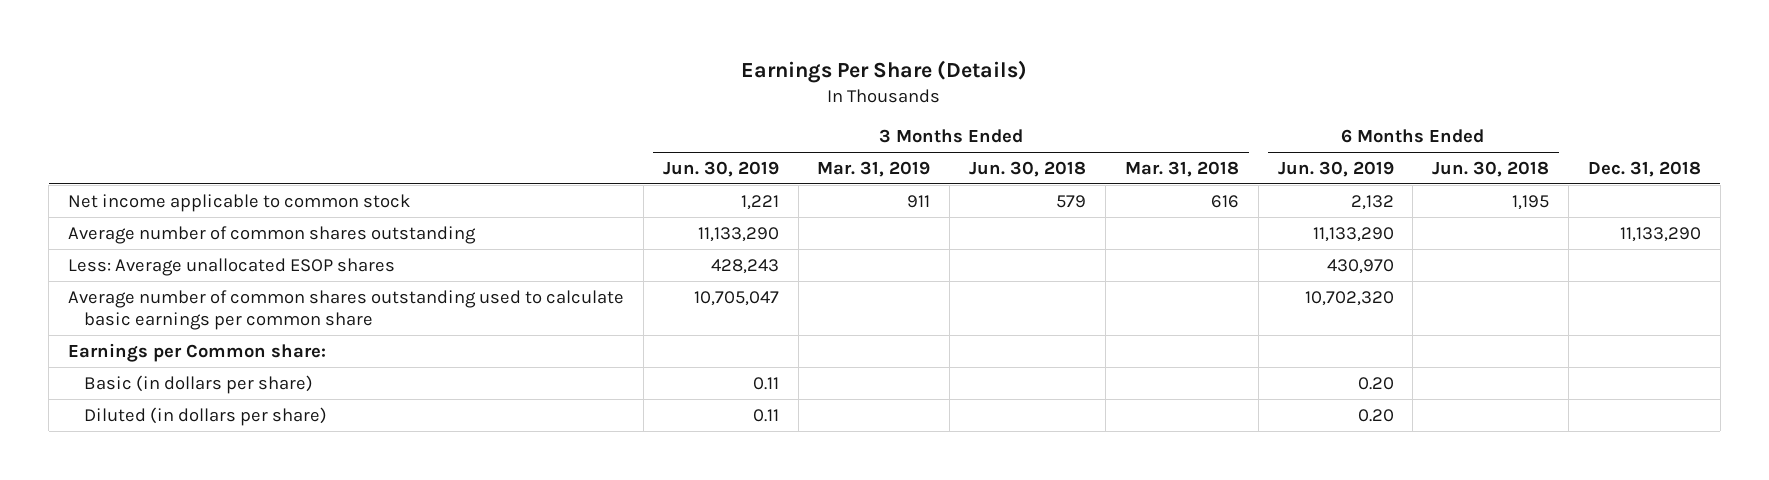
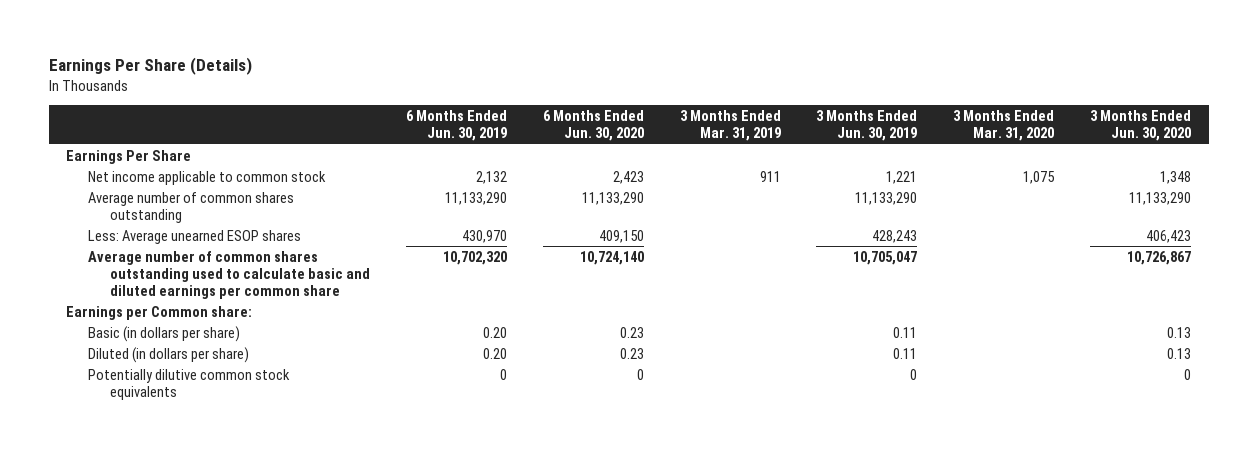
[969,161,1087,178] Jun. 30, 2018 -> none
[1124,161,1239,178] Mar. 31, 2018 -> none
[1432,161,1550,178] Jun. 30, 2018 -> none
[1587,161,1701,178] Dec. 31, 2018 -> none
none -> [542,110,644,142] 6 Months Ended Jun. 30, 2020
none -> [953,110,1055,142] 3 Months Ended Mar. 31, 2020
none -> [1089,110,1191,142] 3 Months Ended Jun. 30, 2020
none -> [66,149,192,164] Earnings Per Share
[68,257,396,276] Less: Average unallocated ESOP shares -> [88,229,302,244] Less: Average unearned ESOP shares
[68,289,625,330] Average number of common shares outstanding used to calculate basic earnings per common share -> [88,250,371,299] Average number of common shares outstanding used to calculate basic and diluted earnings per common share
none -> [88,368,291,400] Potentially dilutive common stock equivalents

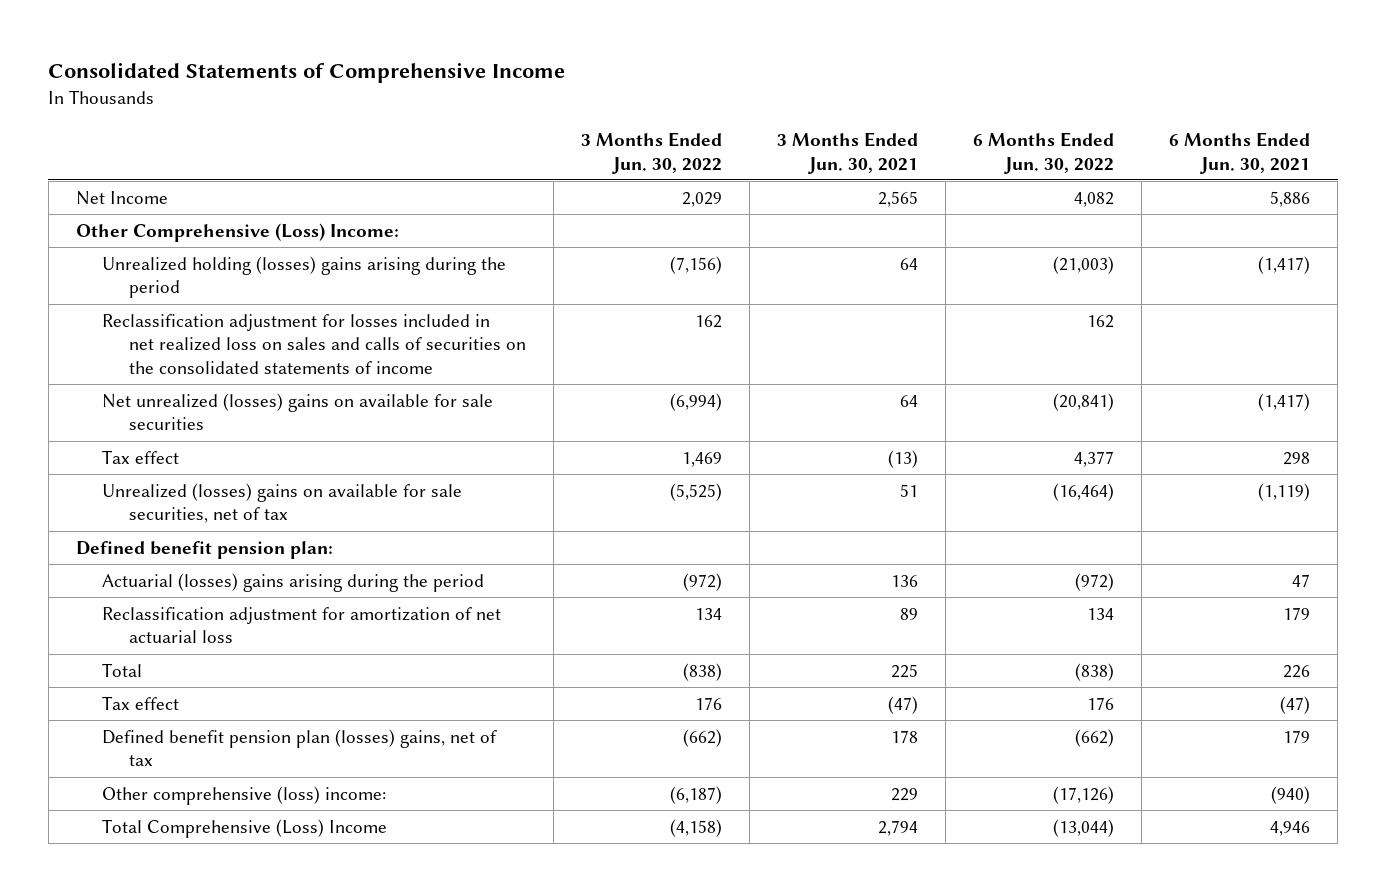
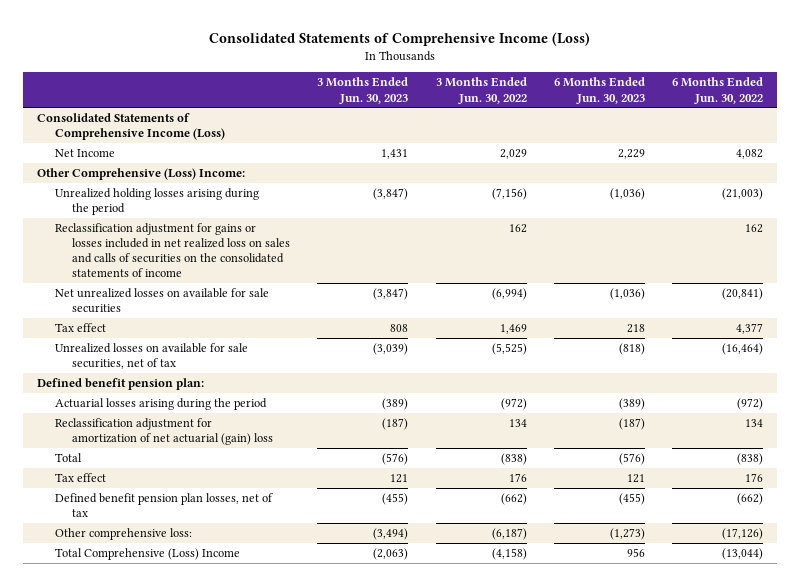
[48,62,566,84] Consolidated Statements of Comprehensive Income -> [209,31,591,46] Consolidated Statements of Comprehensive Income (Loss)
[777,131,919,174] 3 Months Ended Jun. 30, 2021 -> none
[1169,131,1311,174] 6 Months Ended Jun. 30, 2021 -> none
none -> [317,77,409,104] 3 Months Ended Jun. 30, 2023
none -> [553,77,645,104] 6 Months Ended Jun. 30, 2023
none -> [37,113,225,141] Consolidated Statements of Comprehensive Income (Loss)
[102,255,507,299] Unrealized holding (losses) gains arising during the period -> [54,188,259,216] Unrealized holding losses arising during the period
[102,313,526,374] Reclassification adjustment for losses included in net realized loss on sales and calls of securities on the consolidated statements of income -> [54,223,291,278] Reclassification adjustment for gains or losses included in net realized loss on sales and calls of securities on the consolidated statements of income
[102,392,494,431] Net unrealized (losses) gains on available for sale securities -> [54,288,269,314] Net unrealized losses on available for sale securities
[102,482,463,524] Unrealized (losses) gains on available for sale securities, net of tax -> [54,343,248,370] Unrealized losses on available for sale securities, net of tax
[102,572,485,592] Actuarial (losses) gains arising during the period -> [54,398,267,411] Actuarial losses arising during the period
[102,606,502,644] Reclassification adjustment for amortization of net actuarial loss -> [54,418,274,446] Reclassification adjustment for amortization of net actuarial (gain) loss
[102,728,498,767] Defined benefit pension plan (losses) gains, net of tax -> [54,493,273,518] Defined benefit pension plan losses, net of tax
[102,785,387,805] Other comprehensive (loss) income: -> [54,528,192,541] Other comprehensive loss:

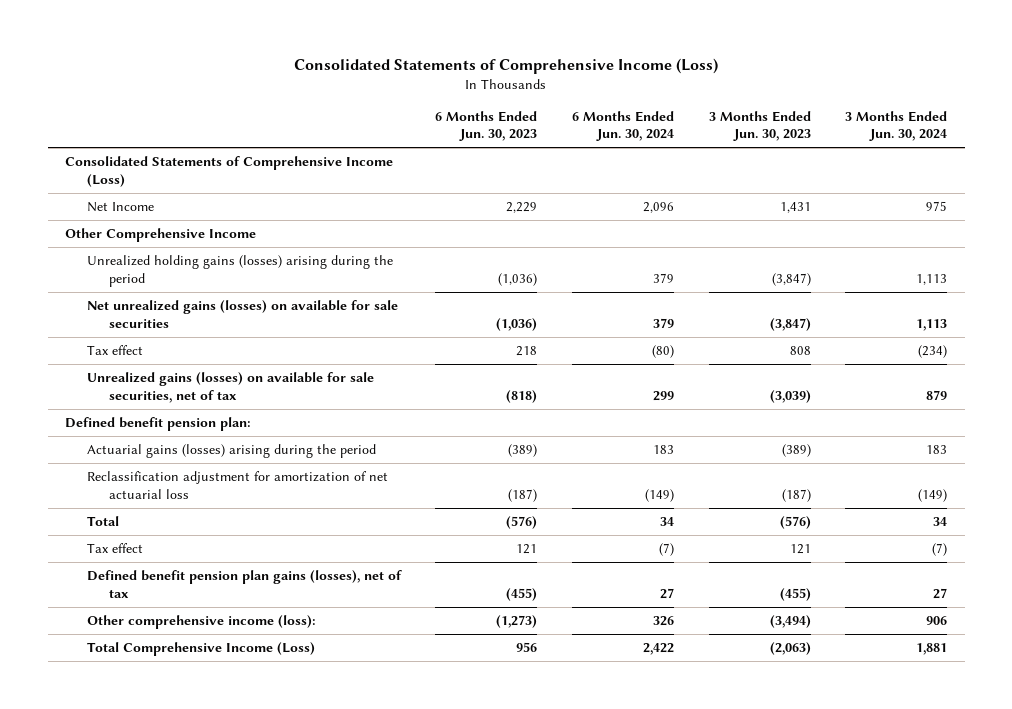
[435,77,527,104] 3 Months Ended Jun. 30, 2022 -> none
[672,77,764,104] 6 Months Ended Jun. 30, 2022 -> none
none -> [572,110,675,142] 6 Months Ended Jun. 30, 2024
none -> [845,110,948,142] 3 Months Ended Jun. 30, 2024
[54,223,291,278] Reclassification adjustment for gains or losses included in net realized loss on sales and calls of securities on the consolidated statements of income -> none
[37,168,246,181] Other Comprehensive (Loss) Income: -> [65,228,257,243] Other Comprehensive Income
[54,188,259,216] Unrealized holding losses arising during the period -> [86,255,393,287] Unrealized holding gains (losses) arising during the period
[54,288,269,314] Net unrealized losses on available for sale securities -> [86,300,398,328] Net unrealized gains (losses) on available for sale securities
[54,343,248,370] Unrealized losses on available for sale securities, net of tax -> [86,372,374,403] Unrealized gains (losses) on available for sale securities, net of tax
[54,398,267,411] Actuarial losses arising during the period -> [86,444,376,459] Actuarial gains (losses) arising during the period
[54,418,274,446] Reclassification adjustment for amortization of net actuarial (gain) loss -> [86,471,388,499] Reclassification adjustment for amortization of net actuarial loss
[54,493,273,518] Defined benefit pension plan losses, net of tax -> [86,570,402,598] Defined benefit pension plan gains (losses), net of tax
[54,528,192,541] Other comprehensive loss: -> [86,615,316,630] Other comprehensive income (loss):
[54,548,240,561] Total Comprehensive (Loss) Income -> [86,642,315,657] Total Comprehensive Income (Loss)

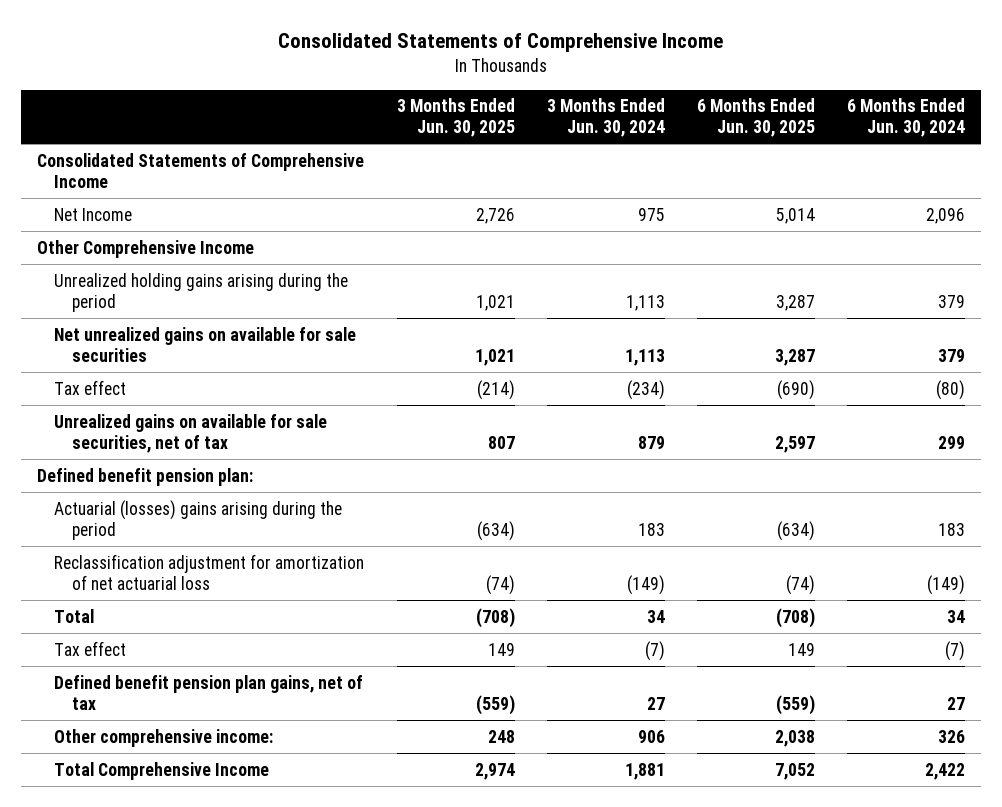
[294,57,719,74] Consolidated Statements of Comprehensive Income (Loss) -> [278,33,724,53] Consolidated Statements of Comprehensive Income
[435,110,538,142] 6 Months Ended Jun. 30, 2023 -> none
[708,110,811,142] 3 Months Ended Jun. 30, 2023 -> none
none -> [396,98,515,138] 3 Months Ended Jun. 30, 2025
none -> [696,98,815,138] 6 Months Ended Jun. 30, 2025
[65,156,394,187] Consolidated Statements of Comprehensive Income (Loss) -> [36,152,364,188] Consolidated Statements of Comprehensive Income
[86,255,393,287] Unrealized holding gains (losses) arising during the period -> [54,272,349,312] Unrealized holding gains arising during the period
[86,300,398,328] Net unrealized gains (losses) on available for sale securities -> [54,326,357,362] Net unrealized gains on available for sale securities
[86,372,374,403] Unrealized gains (losses) on available for sale securities, net of tax -> [54,413,328,453] Unrealized gains on available for sale securities, net of tax
[86,444,376,459] Actuarial gains (losses) arising during the period -> [54,499,343,540] Actuarial (losses) gains arising during the period
[86,570,402,598] Defined benefit pension plan gains (losses), net of tax -> [54,674,364,710] Defined benefit pension plan gains, net of tax
[86,615,316,630] Other comprehensive income (loss): -> [54,728,274,747] Other comprehensive income:
[86,642,315,657] Total Comprehensive Income (Loss) -> [54,761,270,780] Total Comprehensive Income

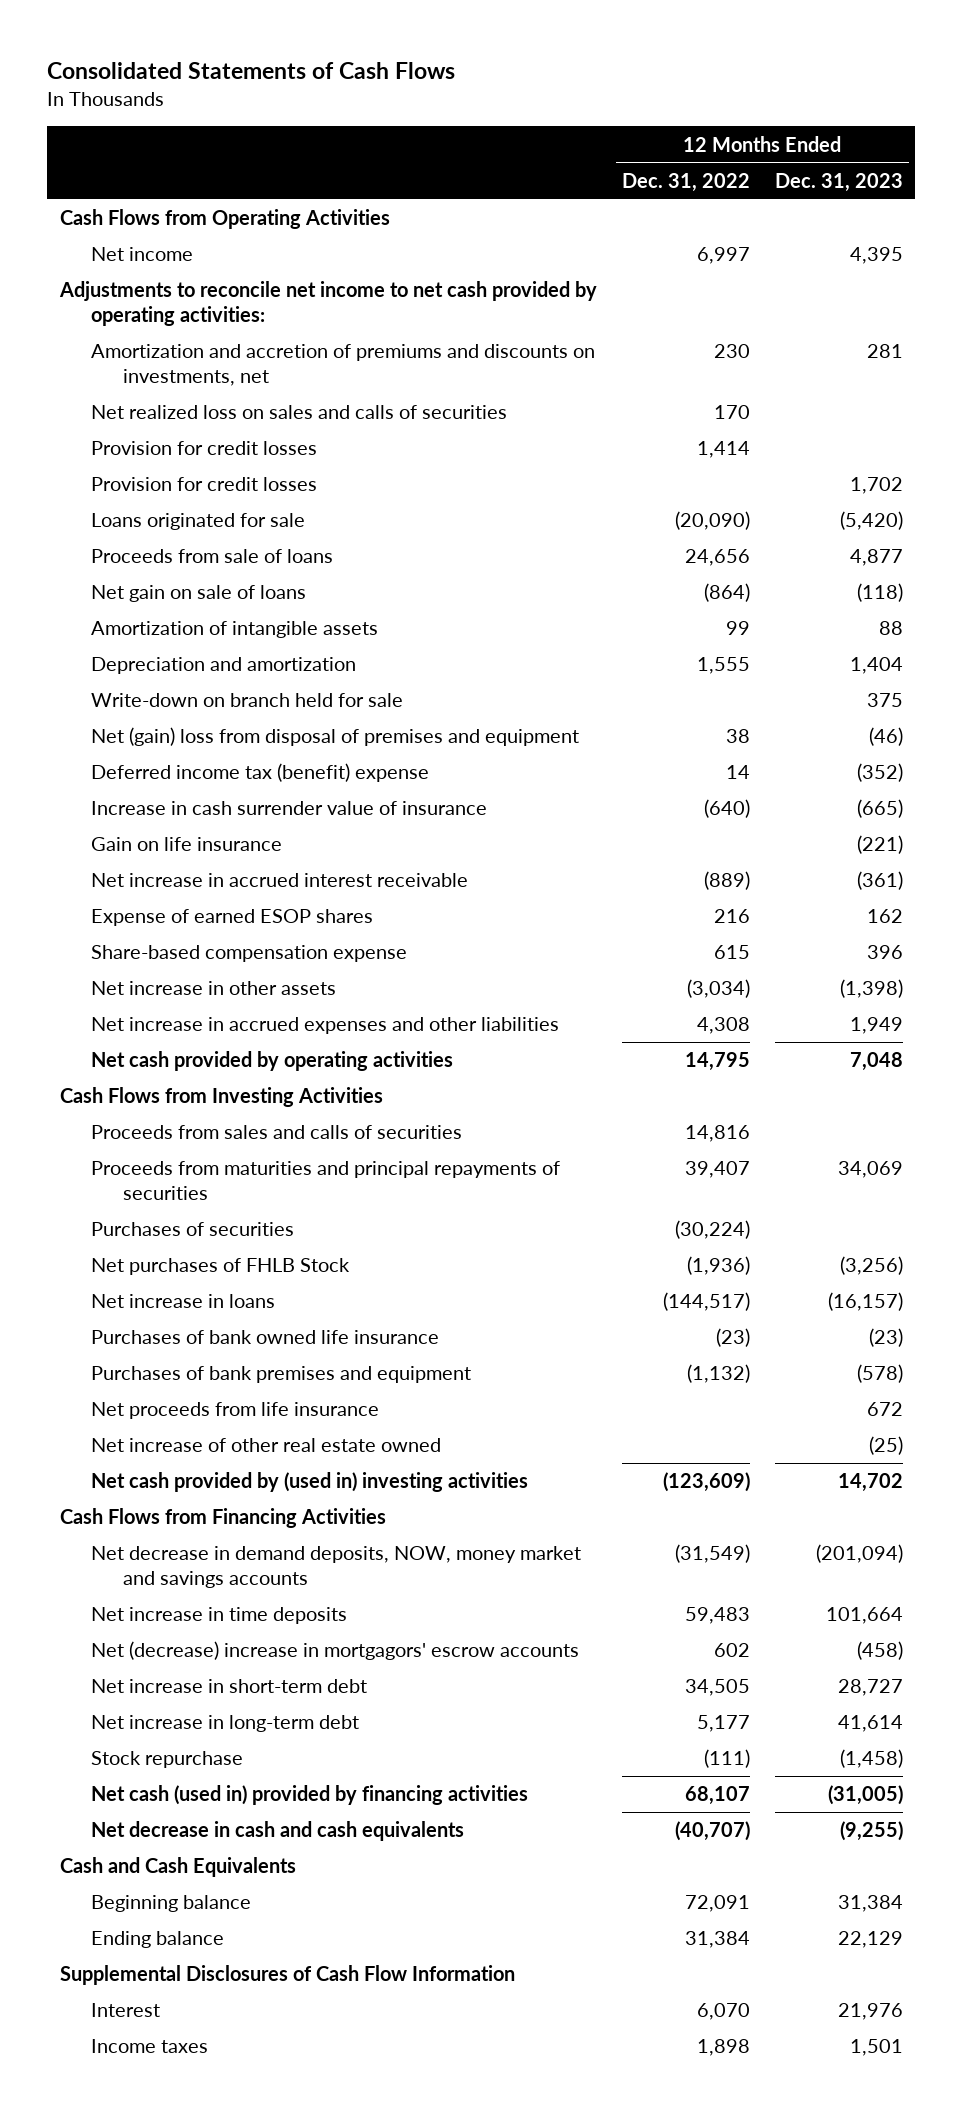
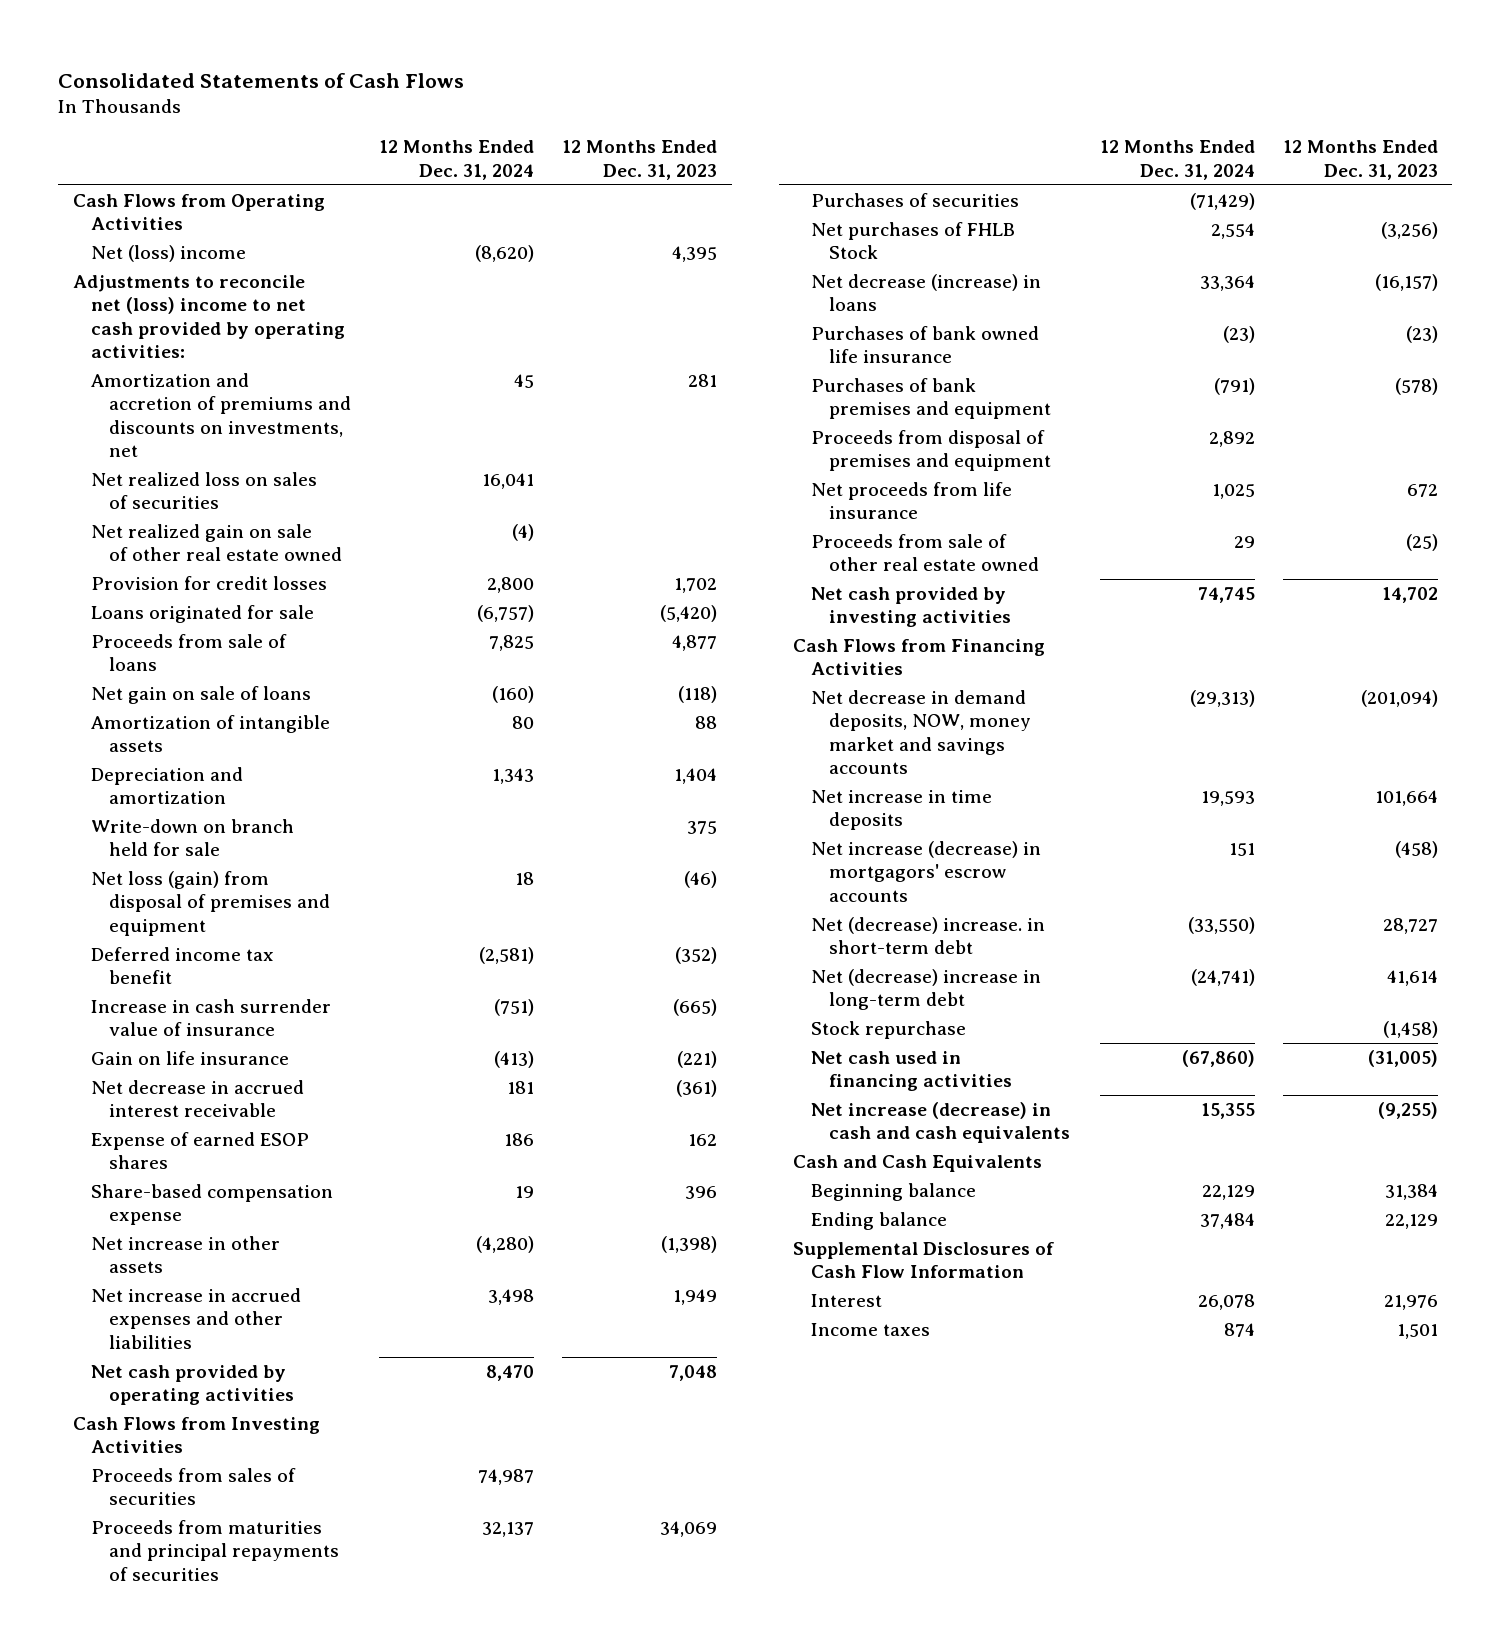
[621,172,750,192] Dec. 31, 2022 -> none
none -> [379,140,535,180] 12 Months Ended Dec. 31, 2024
[91,247,194,262] Net income -> [90,245,246,263] Net (loss) income
[58,281,597,327] Adjustments to reconcile net income to net cash provided by operating activities: -> [72,275,345,358] Adjustments to reconcile net (loss) income to net cash provided by operating activities:
[91,441,318,456] Provision for credit losses -> none
[91,405,508,420] Net realized loss on sales and calls of securities -> [90,472,317,510] Net realized loss on sales of securities
none -> [90,524,342,562] Net realized gain on sale of other real estate owned
[91,727,580,747] Net (gain) loss from disposal of premises and equipment -> [90,871,330,936] Net loss (gain) from disposal of premises and equipment
[91,763,430,783] Deferred income tax (benefit) expense -> [90,947,274,985] Deferred income tax benefit
[91,873,469,888] Net increase in accrued interest receivable -> [90,1080,304,1118] Net decrease in accrued interest receivable
[91,1125,463,1140] Proceeds from sales and calls of securities -> [90,1468,296,1506] Proceeds from sales of securities
[91,1294,276,1309] Net increase in loans -> [811,274,1042,312] Net decrease (increase) in loans
none -> [811,430,1052,472] Proceeds from disposal of premises and equipment
[91,1438,442,1453] Net increase of other real estate owned -> [811,534,1040,572] Proceeds from sale of other real estate owned
[91,1472,529,1493] Net cash provided by (used in) investing activities -> [811,587,1012,628] Net cash provided by investing activities
[91,1641,580,1661] Net (decrease) increase in mortgagors' escrow accounts -> [811,841,1042,902] Net increase (decrease) in mortgagors' escrow accounts
[91,1679,368,1694] Net increase in short-term debt -> [811,917,1046,955] Net (decrease) increase. in short-term debt
[91,1715,360,1733] Net increase in long-term debt -> [811,969,1042,1011] Net (decrease) increase in long-term debt
[91,1785,529,1806] Net cash (used in) provided by financing activities -> [811,1051,1013,1092] Net cash used in financing activities
[91,1821,465,1842] Net decrease in cash and cash equivalents -> [811,1102,1071,1144] Net increase (decrease) in cash and cash equivalents

